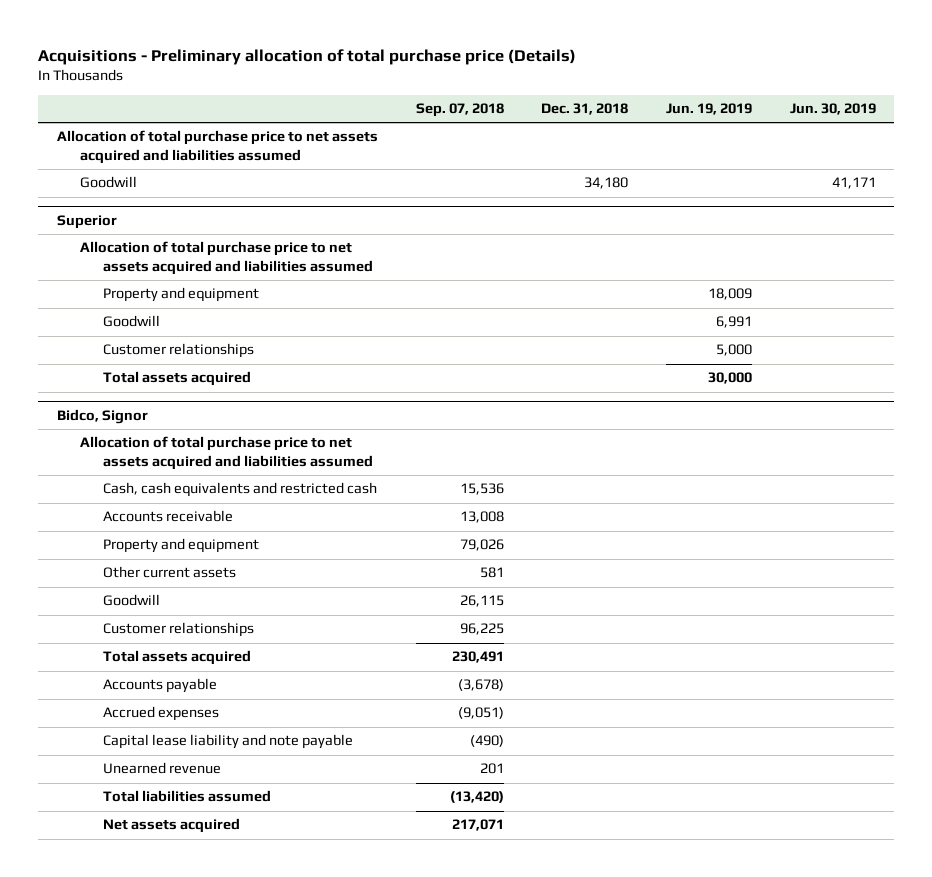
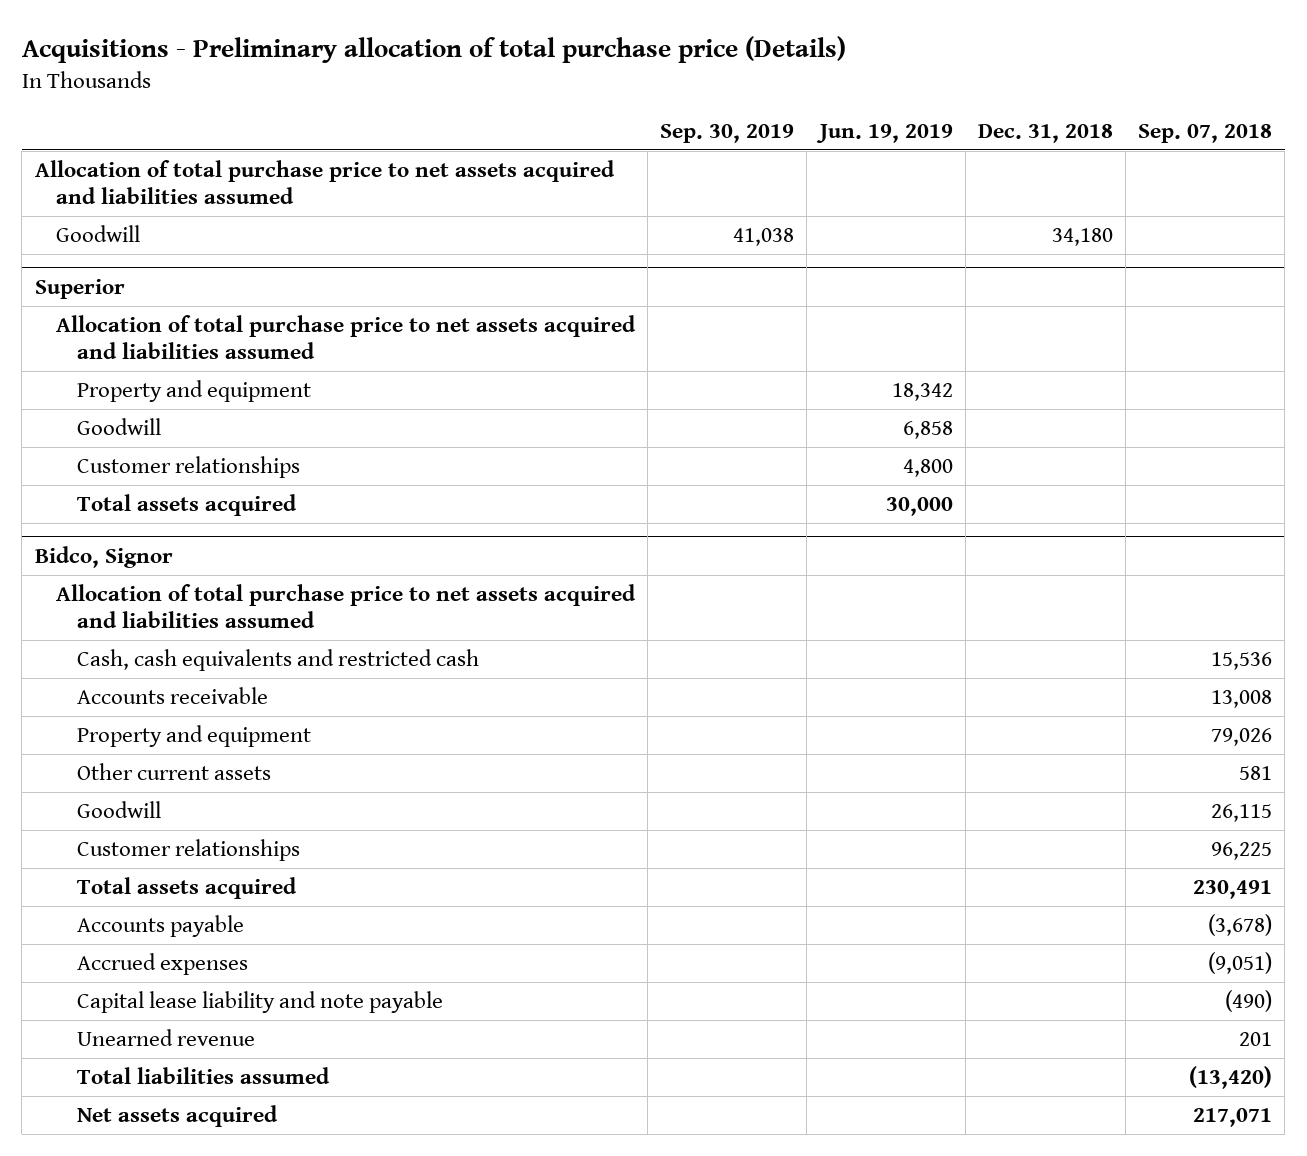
[789,102,876,115] Jun. 30, 2019 -> none
none -> [660,123,795,143] Sep. 30, 2019
[707,288,752,301] 18,009 -> [891,383,953,402] 18,342
[715,316,752,329] 6,991 -> [902,421,953,440] 6,858
[715,344,752,357] 5,000 -> [902,459,953,478] 4,800

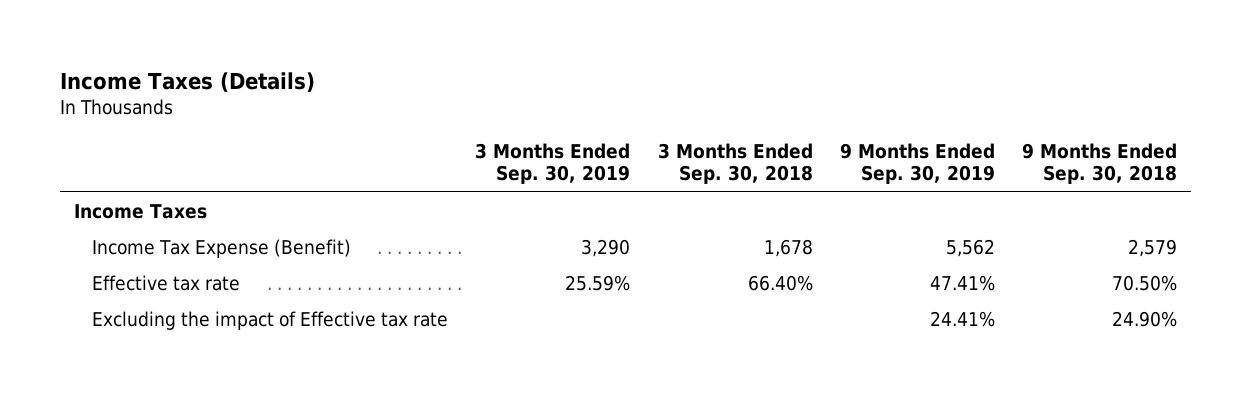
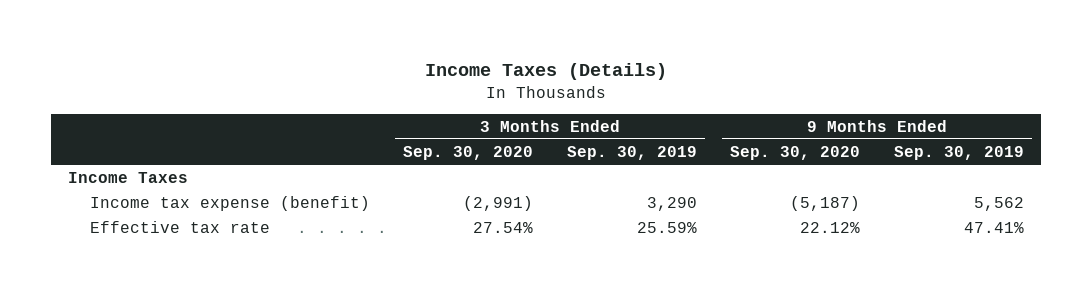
[657,142,813,185] 3 Months Ended Sep. 30, 2018 -> none
[1022,142,1178,185] 9 Months Ended Sep. 30, 2018 -> none
none -> [403,145,534,160] Sep. 30, 2020
none -> [730,145,861,160] Sep. 30, 2020
[91,239,351,259] Income Tax Expense (Benefit) -> [89,195,370,211] Income tax expense (benefit)
[91,311,448,331] Excluding the impact of Effective tax rate -> none

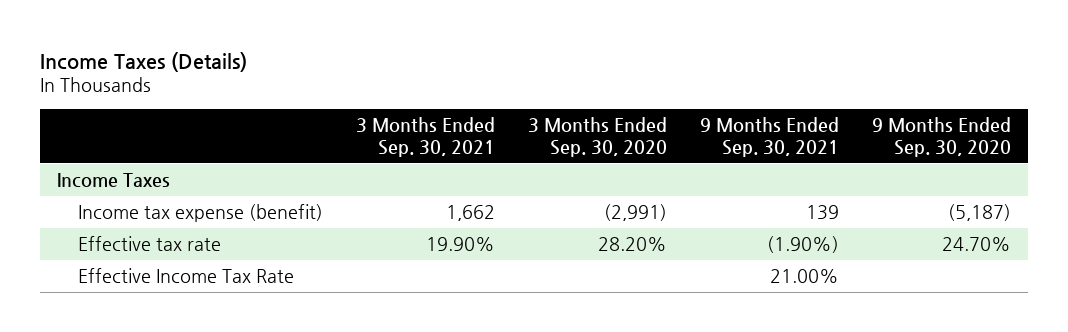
[566,145,697,160] Sep. 30, 2019 -> none
[893,145,1024,160] Sep. 30, 2019 -> none
none -> [355,117,495,157] 3 Months Ended Sep. 30, 2021
none -> [700,117,840,157] 9 Months Ended Sep. 30, 2021
[473,221,534,233] 27.54% -> [598,237,668,252] 28.20%
[800,221,861,233] 22.12% -> [942,237,1012,252] 24.70%
none -> [77,268,294,284] Effective Income Tax Rate

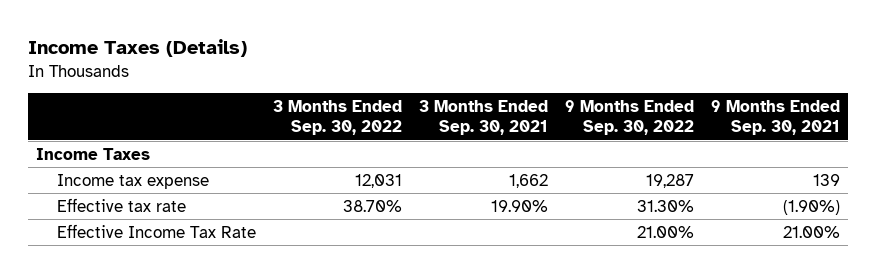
[528,117,668,157] 3 Months Ended Sep. 30, 2020 -> none
[872,117,1012,157] 9 Months Ended Sep. 30, 2020 -> none
none -> [272,100,402,136] 3 Months Ended Sep. 30, 2022
none -> [564,100,694,136] 9 Months Ended Sep. 30, 2022
[77,204,323,223] Income tax expense (benefit) -> [56,173,209,189] Income tax expense

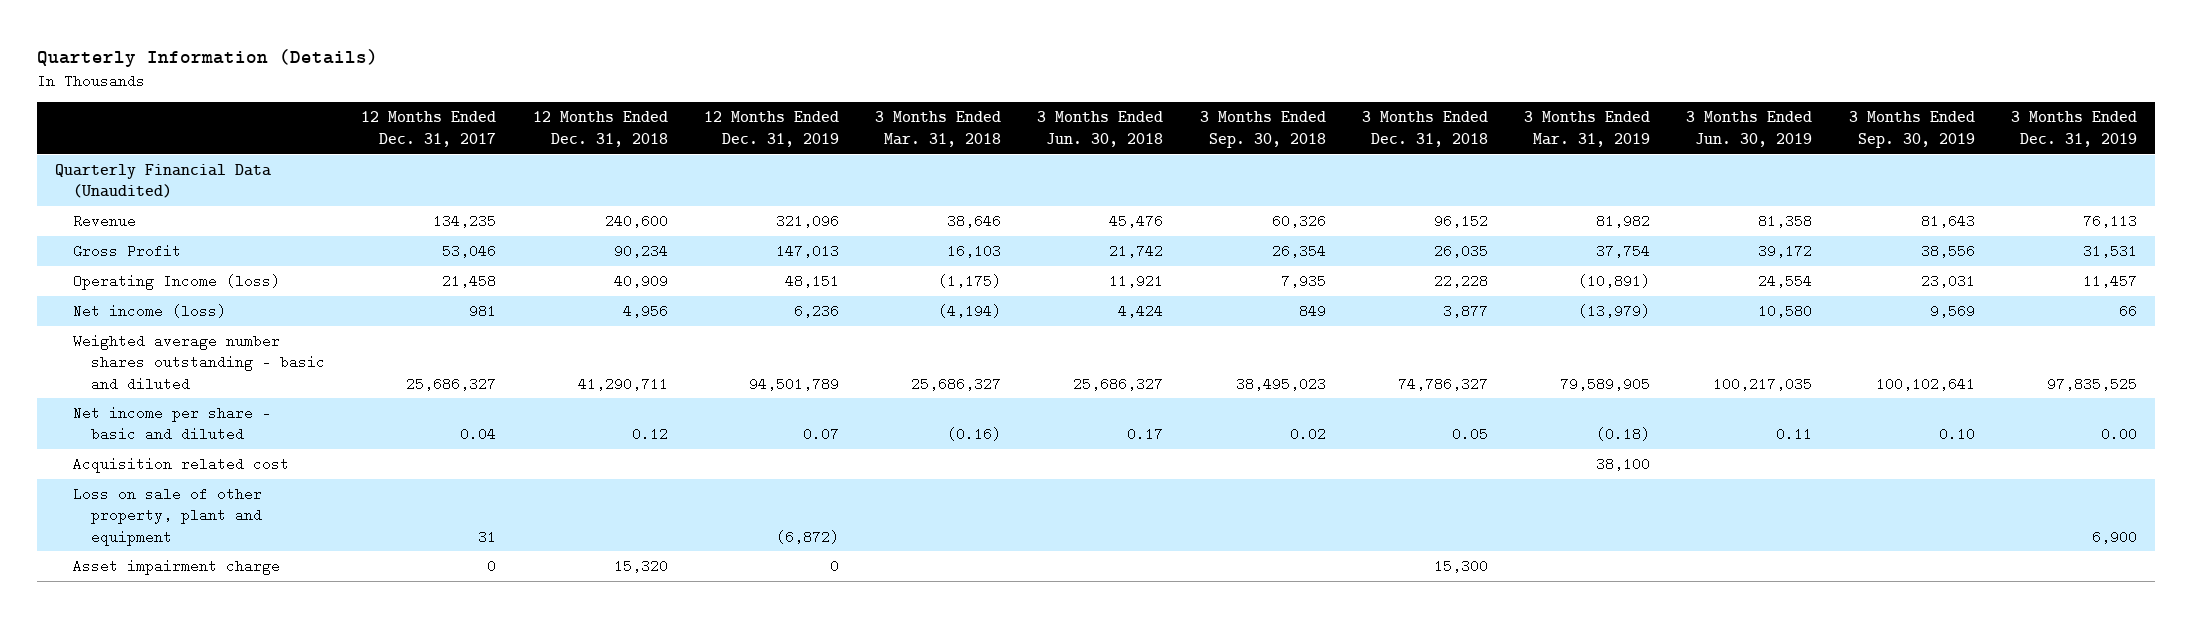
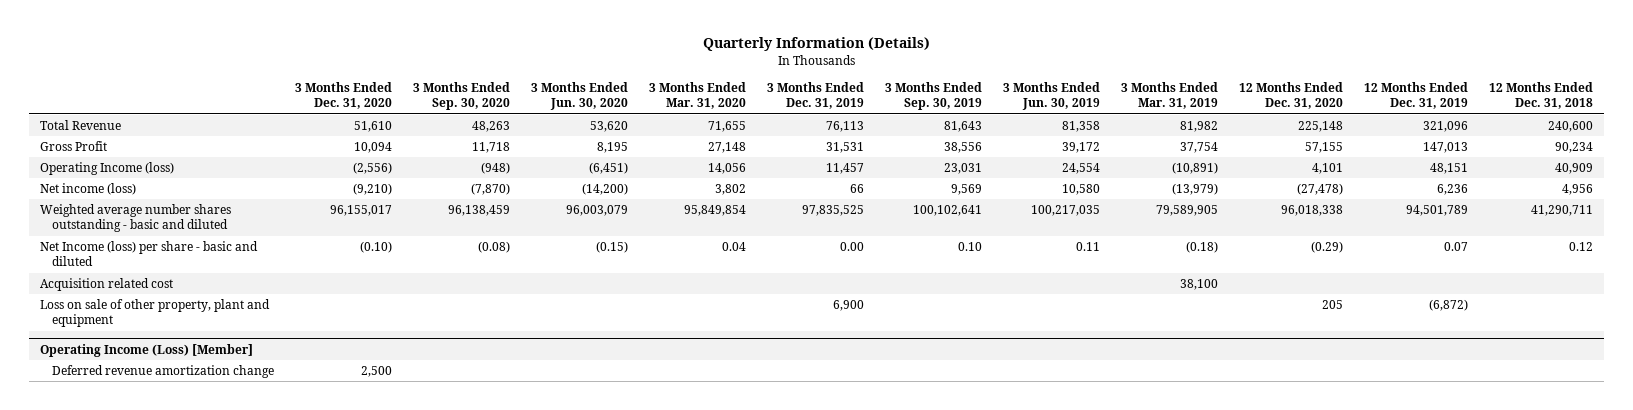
[361,111,497,147] 12 Months Ended Dec. 31, 2017 -> none
[875,111,1002,147] 3 Months Ended Mar. 31, 2018 -> none
[1037,111,1164,147] 3 Months Ended Jun. 30, 2018 -> none
[1199,111,1326,148] 3 Months Ended Sep. 30, 2018 -> none
[1361,111,1488,147] 3 Months Ended Dec. 31, 2018 -> none
none -> [294,82,392,110] 3 Months Ended Dec. 31, 2020
none -> [412,82,510,111] 3 Months Ended Sep. 30, 2020
none -> [530,82,628,111] 3 Months Ended Jun. 30, 2020
none -> [648,82,746,110] 3 Months Ended Mar. 31, 2020
none -> [1238,82,1343,110] 12 Months Ended Dec. 31, 2020
[54,164,271,199] Quarterly Financial Data (Unaudited) -> none
[72,214,136,229] Revenue -> [39,120,121,131] Total Revenue
[72,406,271,442] Net income per share - basic and diluted -> [39,241,258,267] Net Income (loss) per share - basic and diluted
[72,559,280,576] Asset impairment charge -> none
none -> [39,343,253,357] Operating Income (Loss) [Member]
none -> [51,365,274,379] Deferred revenue amortization change

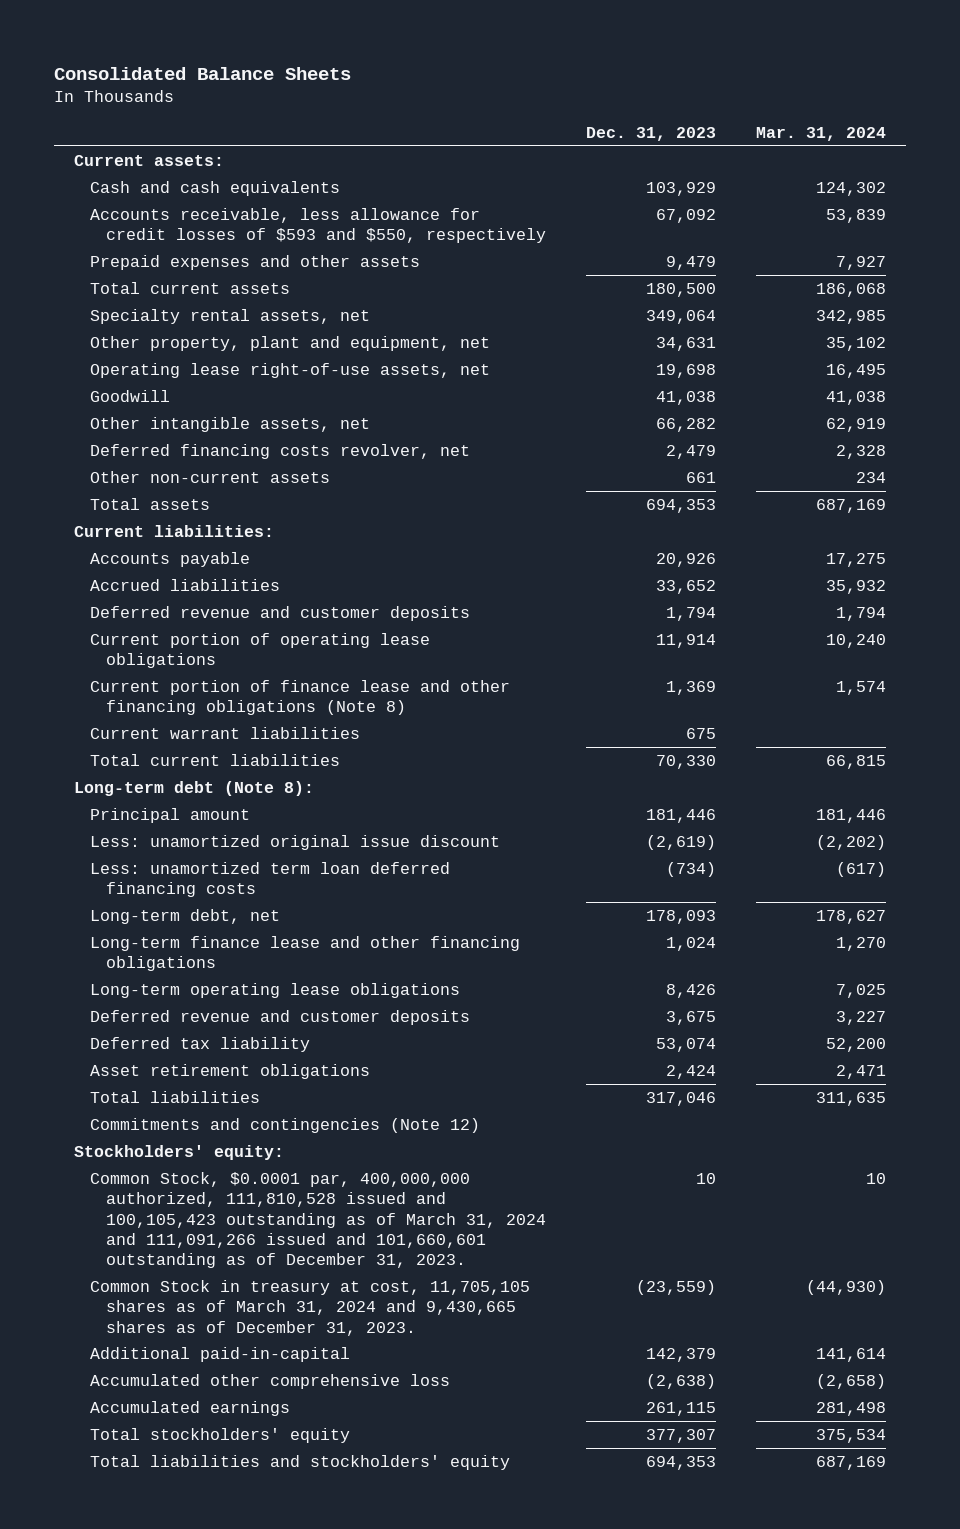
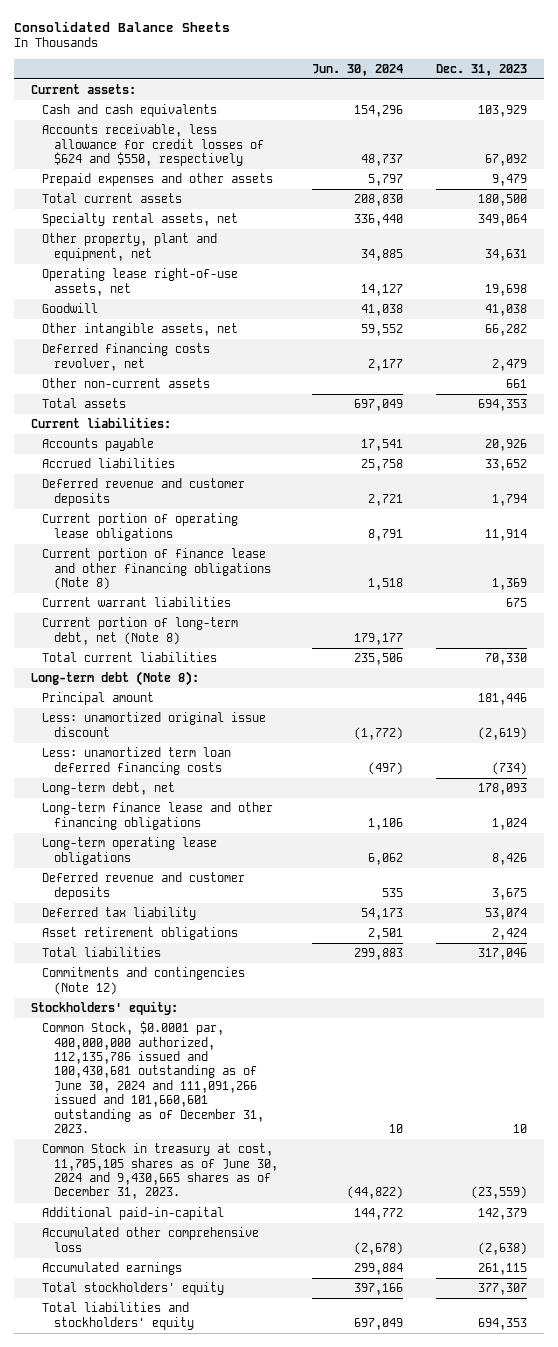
[755,126,886,141] Mar. 31, 2024 -> none
none -> [311,63,403,76] Jun. 30, 2024
[89,207,546,244] Accounts receivable, less allowance for credit losses of $593 and $550, respectively -> [42,124,265,166] Accounts receivable, less allowance for credit losses of $624 and $550, respectively
none -> [42,617,239,645] Current portion of long-term debt, net (Note 8)
[89,1171,546,1269] Common Stock, $0.0001 par, 400,000,000 authorized, 111,810,528 issued and 100,105,423 outstanding as of March 31, 2024 and 111,091,266 issued and 101,660,601 outstanding as of December 31, 2023. -> [42,1021,265,1133] Common Stock, $0.0001 par, 400,000,000 authorized, 112,135,786 issued and 100,430,681 outstanding as of June 30, 2024 and 111,091,266 issued and 101,660,601 outstanding as of December 31, 2023.
[89,1279,530,1336] Common Stock in treasury at cost, 11,705,105 shares as of March 31, 2024 and 9,430,665 shares as of December 31, 2023. -> [42,1143,279,1200] Common Stock in treasury at cost, 11,705,105 shares as of June 30, 2024 and 9,430,665 shares as of December 31, 2023.

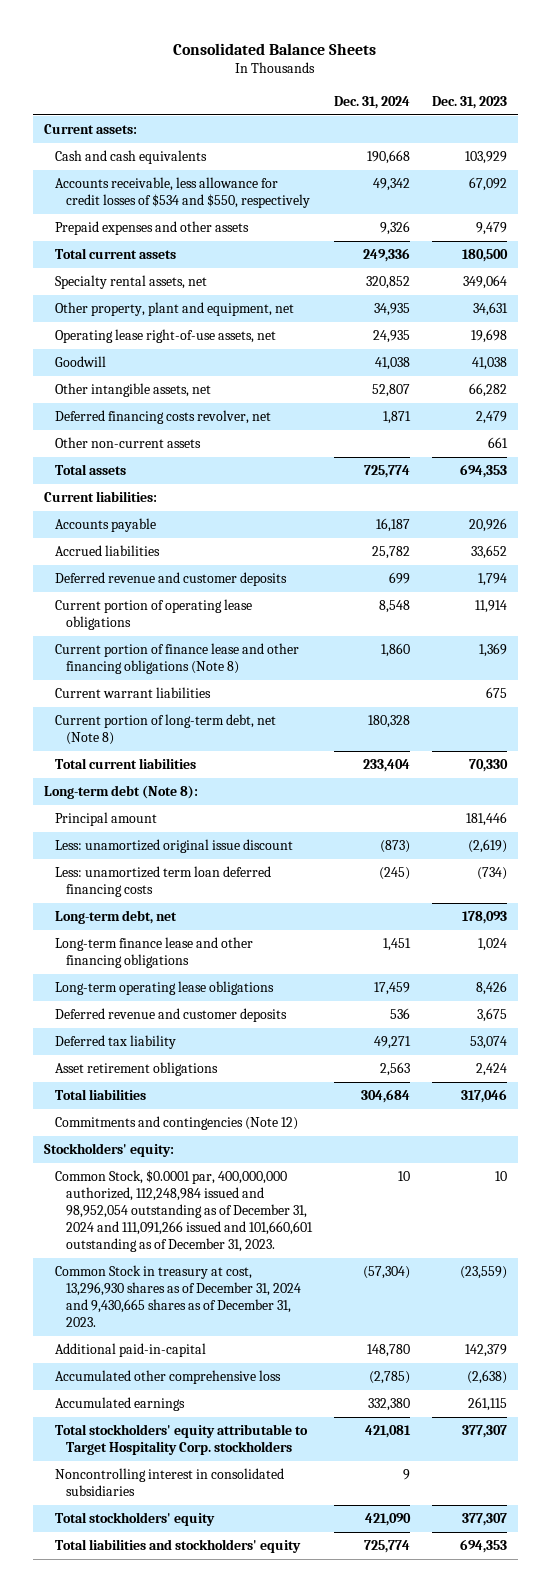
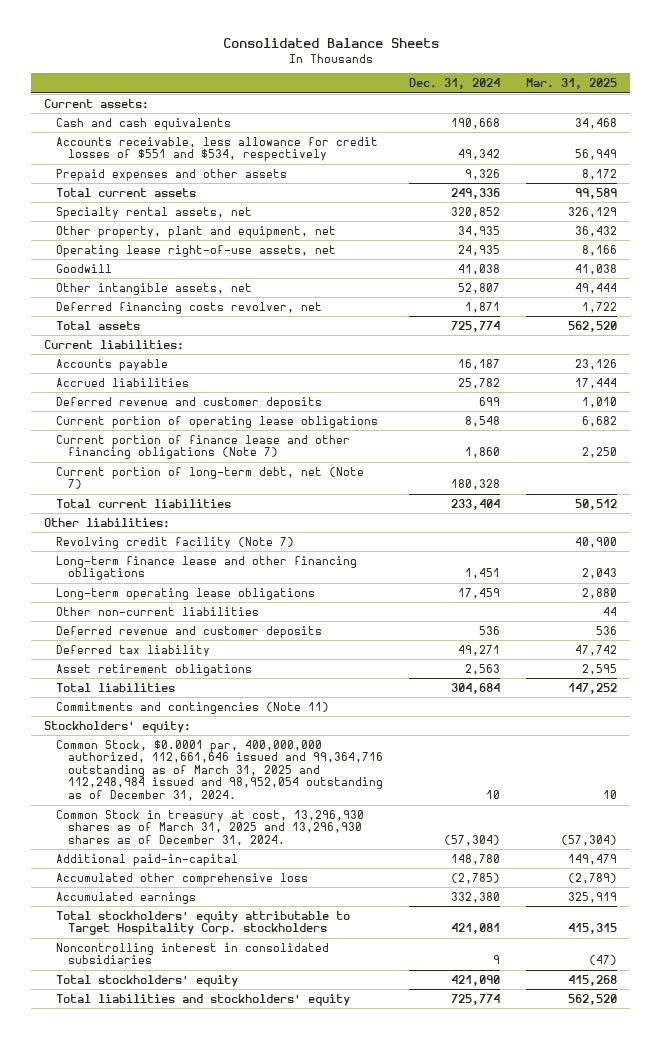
[431,95,507,109] Dec. 31, 2023 -> none
none -> [526,78,618,90] Mar. 31, 2025
[54,177,310,209] Accounts receivable, less allowance for credit losses of $534 and $550, respectively -> [55,136,378,162] Accounts receivable, less allowance for credit losses of $551 and $534, respectively
[54,437,201,449] Other non-current assets -> none
[54,687,211,699] Current warrant liabilities -> none
[54,643,299,675] Current portion of finance lease and other financing obligations (Note 8) -> [55,434,350,460] Current portion of finance lease and other financing obligations (Note 7)
[54,714,276,746] Current portion of long-term debt, net (Note 8) -> [55,466,364,490] Current portion of long-term debt, net (Note 7)
[44,785,199,800] Long-term debt (Note 8): -> none
[54,812,157,827] Principal amount -> none
[54,839,293,854] Less: unamortized original issue discount -> none
[54,866,271,898] Less: unamortized term loan deferred financing costs -> none
[54,910,177,925] Long-term debt, net -> none
none -> [44,517,171,528] Other liabilities:
none -> [55,536,294,549] Revolving credit facility (Note 7)
none -> [55,606,259,616] Other non-current liabilities
[54,1116,298,1131] Commitments and contingencies (Note 12) -> [55,701,329,714] Commitments and contingencies (Note 11)
[54,1170,313,1253] Common Stock, $0.0001 par, 400,000,000 authorized, 112,248,984 issued and 98,952,054 outstanding as of December 31, 2024 and 111,091,266 issued and 101,660,601 outstanding as of December 31, 2023. -> [55,739,383,802] Common Stock, $0.0001 par, 400,000,000 authorized, 112,661,646 issued and 99,364,716 outstanding as of March 31, 2025 and 112,248,984 issued and 98,952,054 outstanding as of December 31, 2024.
[54,1265,301,1328] Common Stock in treasury at cost, 13,296,930 shares as of December 31, 2024 and 9,430,665 shares as of December 31, 2023. -> [55,809,364,846] Common Stock in treasury at cost, 13,296,930 shares as of March 31, 2025 and 13,296,930 shares as of December 31, 2024.

